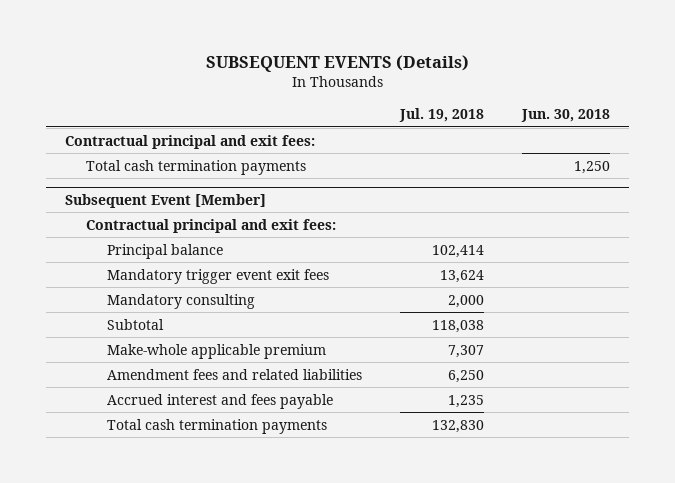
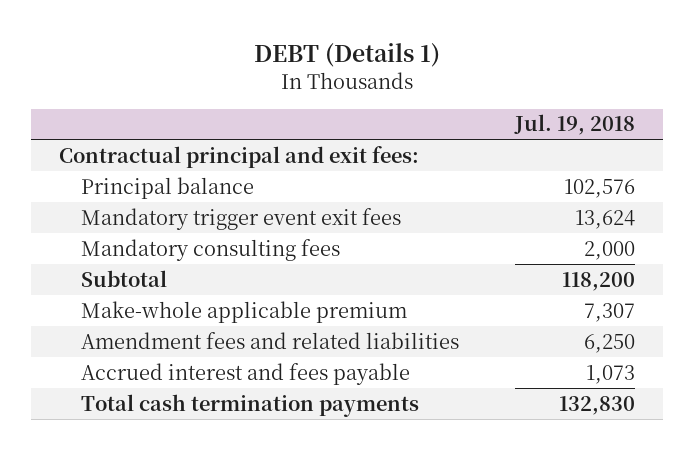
[205,55,469,73] SUBSEQUENT EVENTS (Details) -> [254,42,441,67] DEBT (Details 1)
[521,109,611,123] Jun. 30, 2018 -> none
[86,159,307,175] Total cash termination payments -> none
[65,193,267,208] Subsequent Event [Member] -> none
[86,218,337,233] Contractual principal and exit fees: -> none
[432,244,485,258] 102,414 -> [564,178,636,198] 102,576
[107,293,256,309] Mandatory consulting -> [81,238,341,261] Mandatory consulting fees
[432,319,485,333] 118,038 -> [562,271,636,291] 118,200
[448,394,485,408] 1,235 -> [586,364,636,384] 1,073

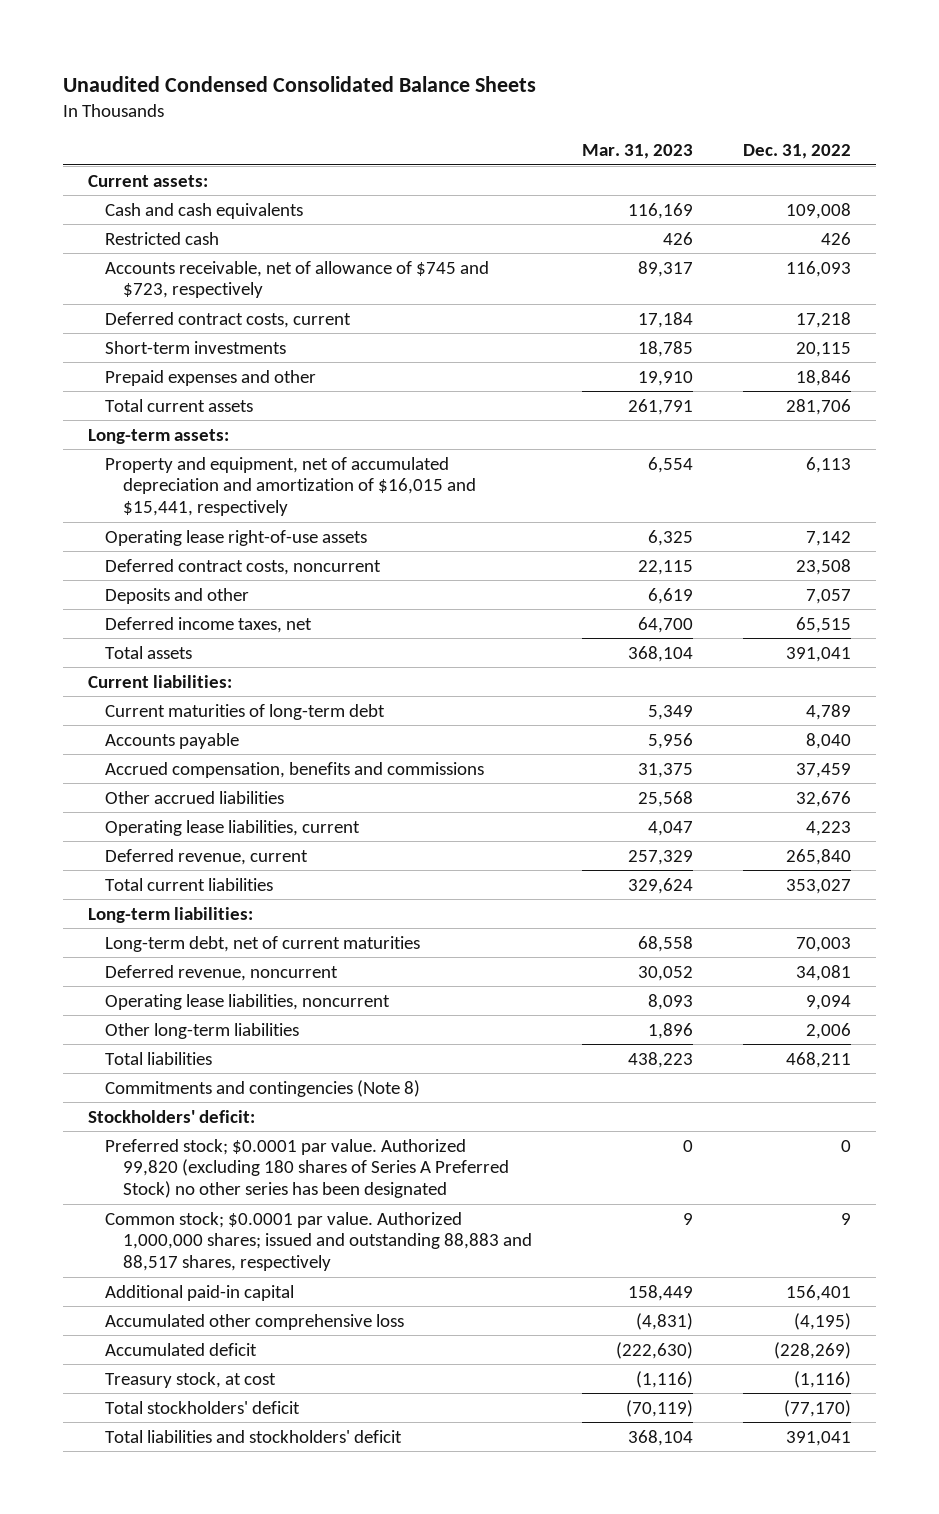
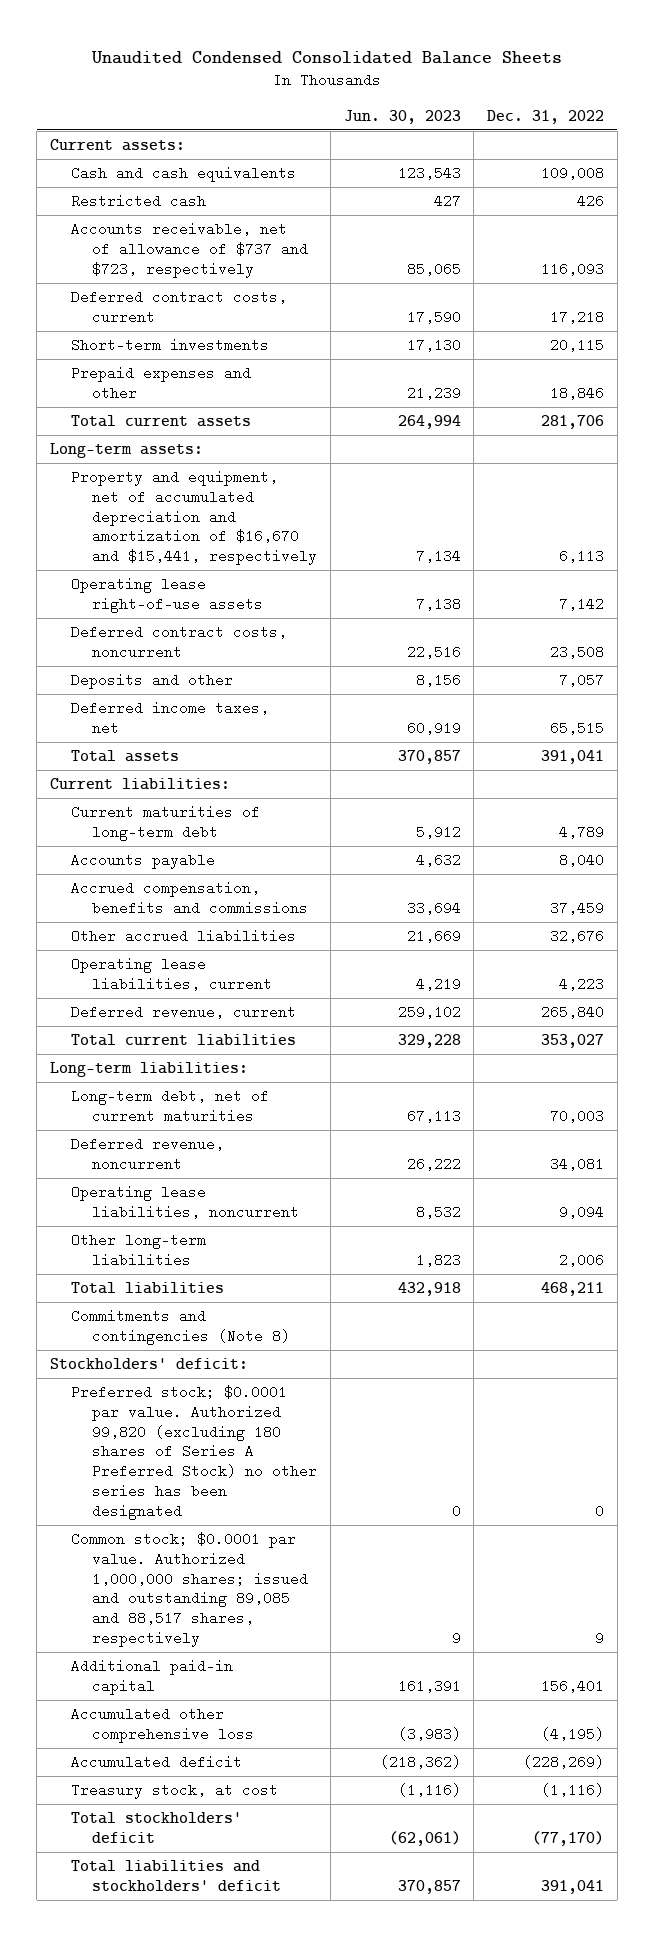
[581,144,693,160] Mar. 31, 2023 -> none
none -> [343,109,461,124] Jun. 30, 2023
[105,260,490,299] Accounts receivable, net of allowance of $745 and $723, respectively -> [71,222,309,278] Accounts receivable, net of allowance of $737 and $723, respectively
[105,456,476,517] Property and equipment, net of accumulated depreciation and amortization of $16,015 and $15,441, respectively -> [71,470,318,566] Property and equipment, net of accumulated depreciation and amortization of $16,670 and $15,441, respectively
[105,1211,532,1272] Common stock; $0.0001 par value. Authorized 1,000,000 shares; issued and outstanding 88,883 and 88,517 shares, respectively -> [71,1532,309,1647] Common stock; $0.0001 par value. Authorized 1,000,000 shares; issued and outstanding 89,085 and 88,517 shares, respectively

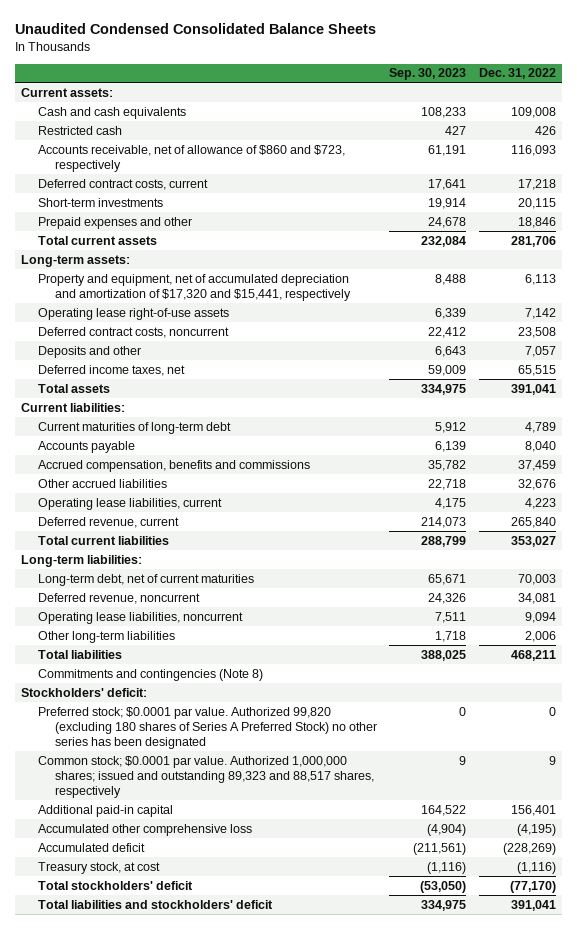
[343,109,461,124] Jun. 30, 2023 -> none
none -> [389,68,467,81] Sep. 30, 2023
[71,222,309,278] Accounts receivable, net of allowance of $737 and $723, respectively -> [37,144,345,173] Accounts receivable, net of allowance of $860 and $723, respectively
[71,470,318,566] Property and equipment, net of accumulated depreciation and amortization of $16,670 and $15,441, respectively -> [37,273,351,302] Property and equipment, net of accumulated depreciation and amortization of $17,320 and $15,441, respectively
[71,1532,309,1647] Common stock; $0.0001 par value. Authorized 1,000,000 shares; issued and outstanding 89,085 and 88,517 shares, respectively -> [37,755,374,799] Common stock; $0.0001 par value. Authorized 1,000,000 shares; issued and outstanding 89,323 and 88,517 shares, respectively

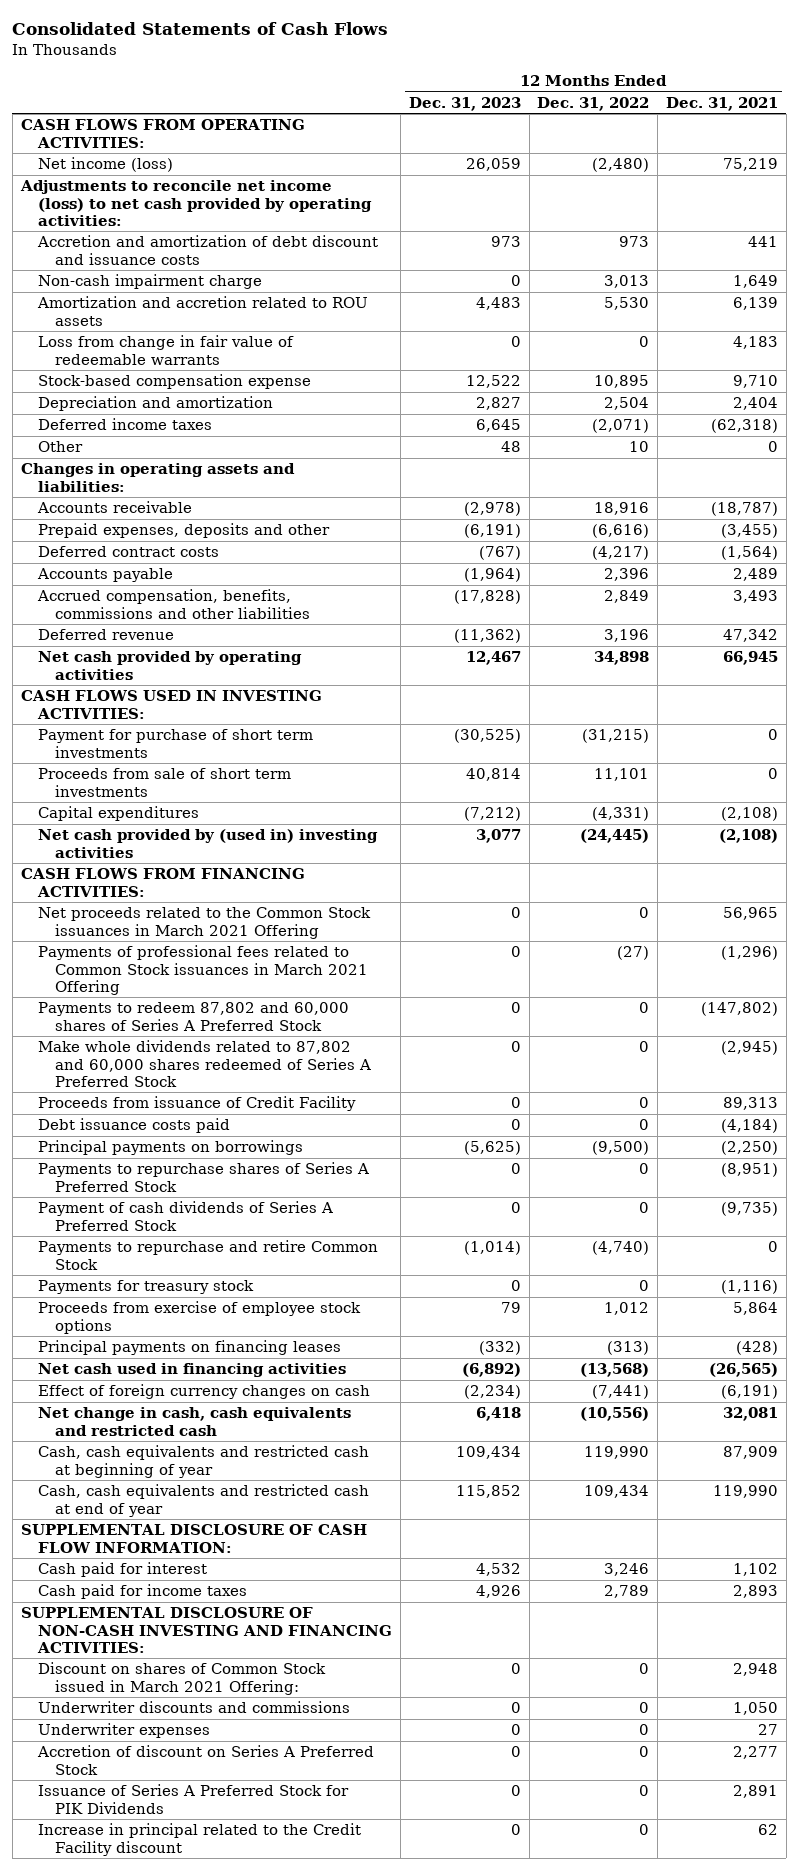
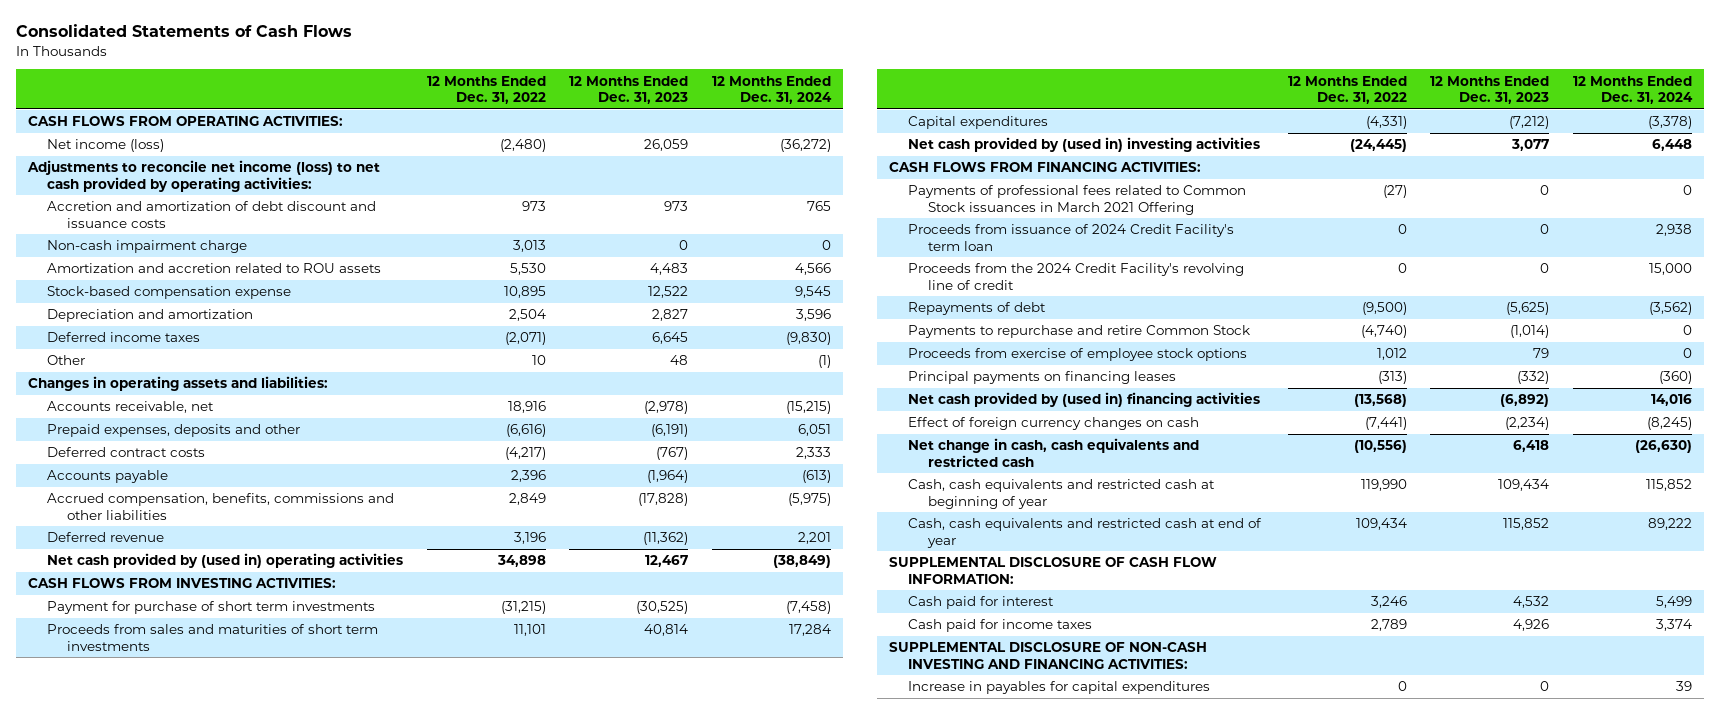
[666,96,779,111] Dec. 31, 2021 -> none
none -> [711,75,832,105] 12 Months Ended Dec. 31, 2024
[38,335,295,365] Loss from change in fair value of redeemable warrants -> none
[37,501,193,514] Accounts receivable -> [47,401,215,414] Accounts receivable, net
[38,651,303,680] Net cash provided by operating activities -> [47,553,404,569] Net cash provided by (used in) operating activities
[20,690,322,719] CASH FLOWS USED IN INVESTING ACTIVITIES: -> [27,578,336,589] CASH FLOWS FROM INVESTING ACTIVITIES:
[38,768,292,797] Proceeds from sale of short term investments -> [47,624,379,651] Proceeds from sales and maturities of short term investments
[38,907,372,939] Net proceeds related to the Common Stock issuances in March 2021 Offering -> none
[38,1002,350,1031] Payments to redeem 87,802 and 60,000 shares of Series A Preferred Stock -> none
[38,1040,372,1087] Make whole dividends related to 87,802 and 60,000 shares redeemed of Series A Preferred Stock -> none
[38,1118,231,1134] Debt issuance costs paid -> none
[38,1162,370,1192] Payments to repurchase shares of Series A Preferred Stock -> none
[38,1201,334,1231] Payment of cash dividends of Series A Preferred Stock -> none
none -> [908,224,1235,251] Proceeds from issuance of 2024 Credit Facility's term loan
[38,1096,357,1112] Proceeds from issuance of Credit Facility -> [908,263,1245,290] Proceeds from the 2024 Credit Facility's revolving line of credit
[38,1140,304,1156] Principal payments on borrowings -> [908,302,1047,316] Repayments of debt
[38,1280,255,1295] Payments for treasury stock -> none
[38,1363,347,1378] Net cash used in financing activities -> [908,392,1261,408] Net cash provided by (used in) financing activities
[38,1662,327,1695] Discount on shares of Common Stock issued in March 2021 Offering: -> none
[38,1701,351,1714] Underwriter discounts and commissions -> none
[38,1723,211,1739] Underwriter expenses -> none
[37,1745,375,1775] Accretion of discount on Series A Preferred Stock -> none
[38,1784,350,1814] Issuance of Series A Preferred Stock for PIK Dividends -> none
[38,1823,362,1856] Increase in principal related to the Credit Facility discount -> none
none -> [908,681,1211,695] Increase in payables for capital expenditures

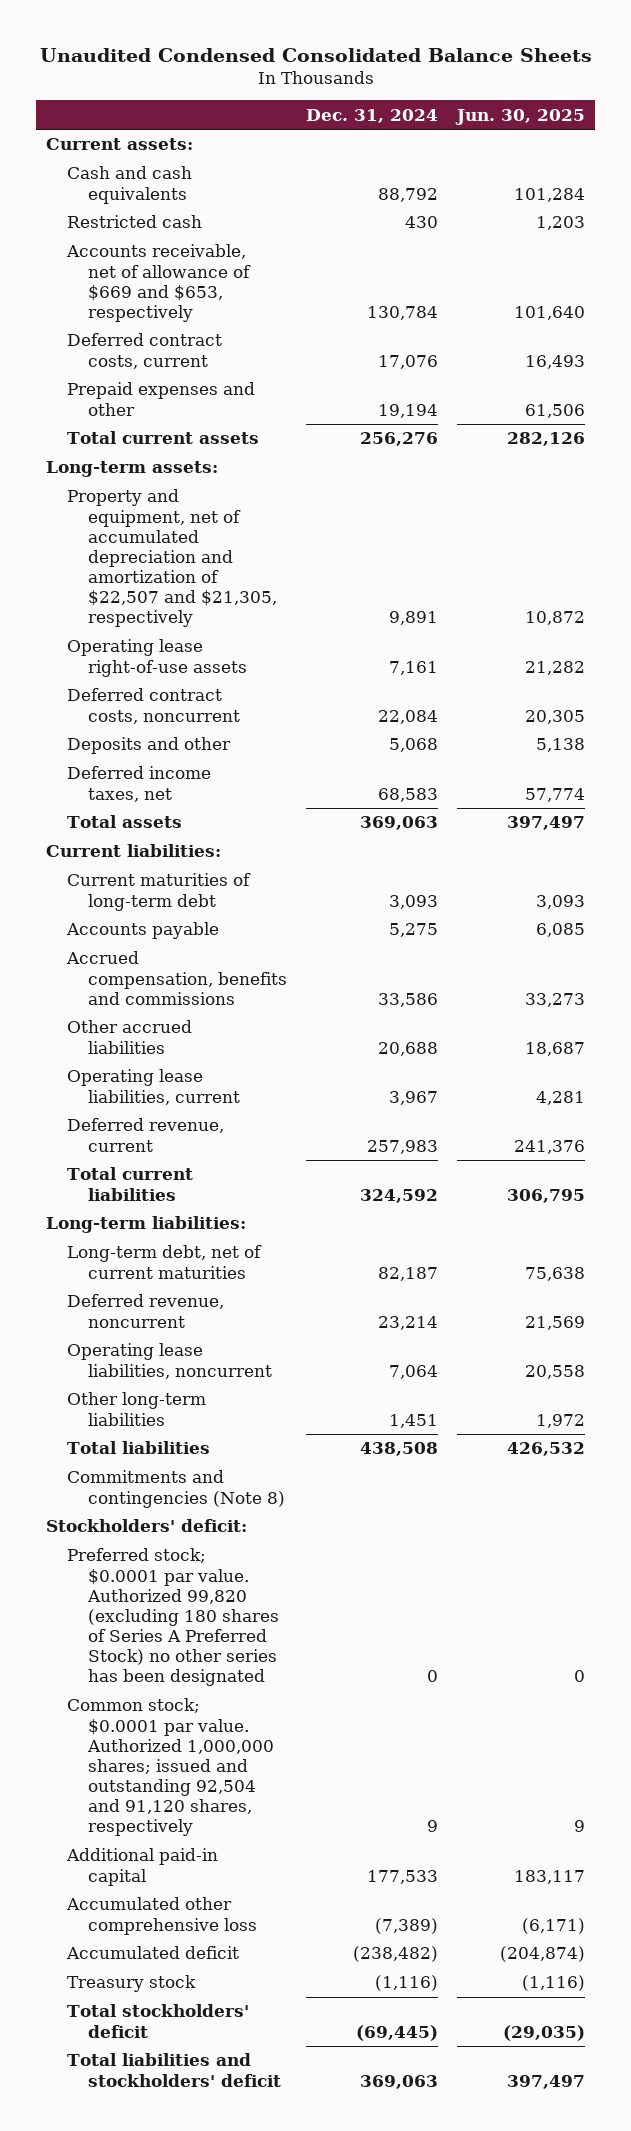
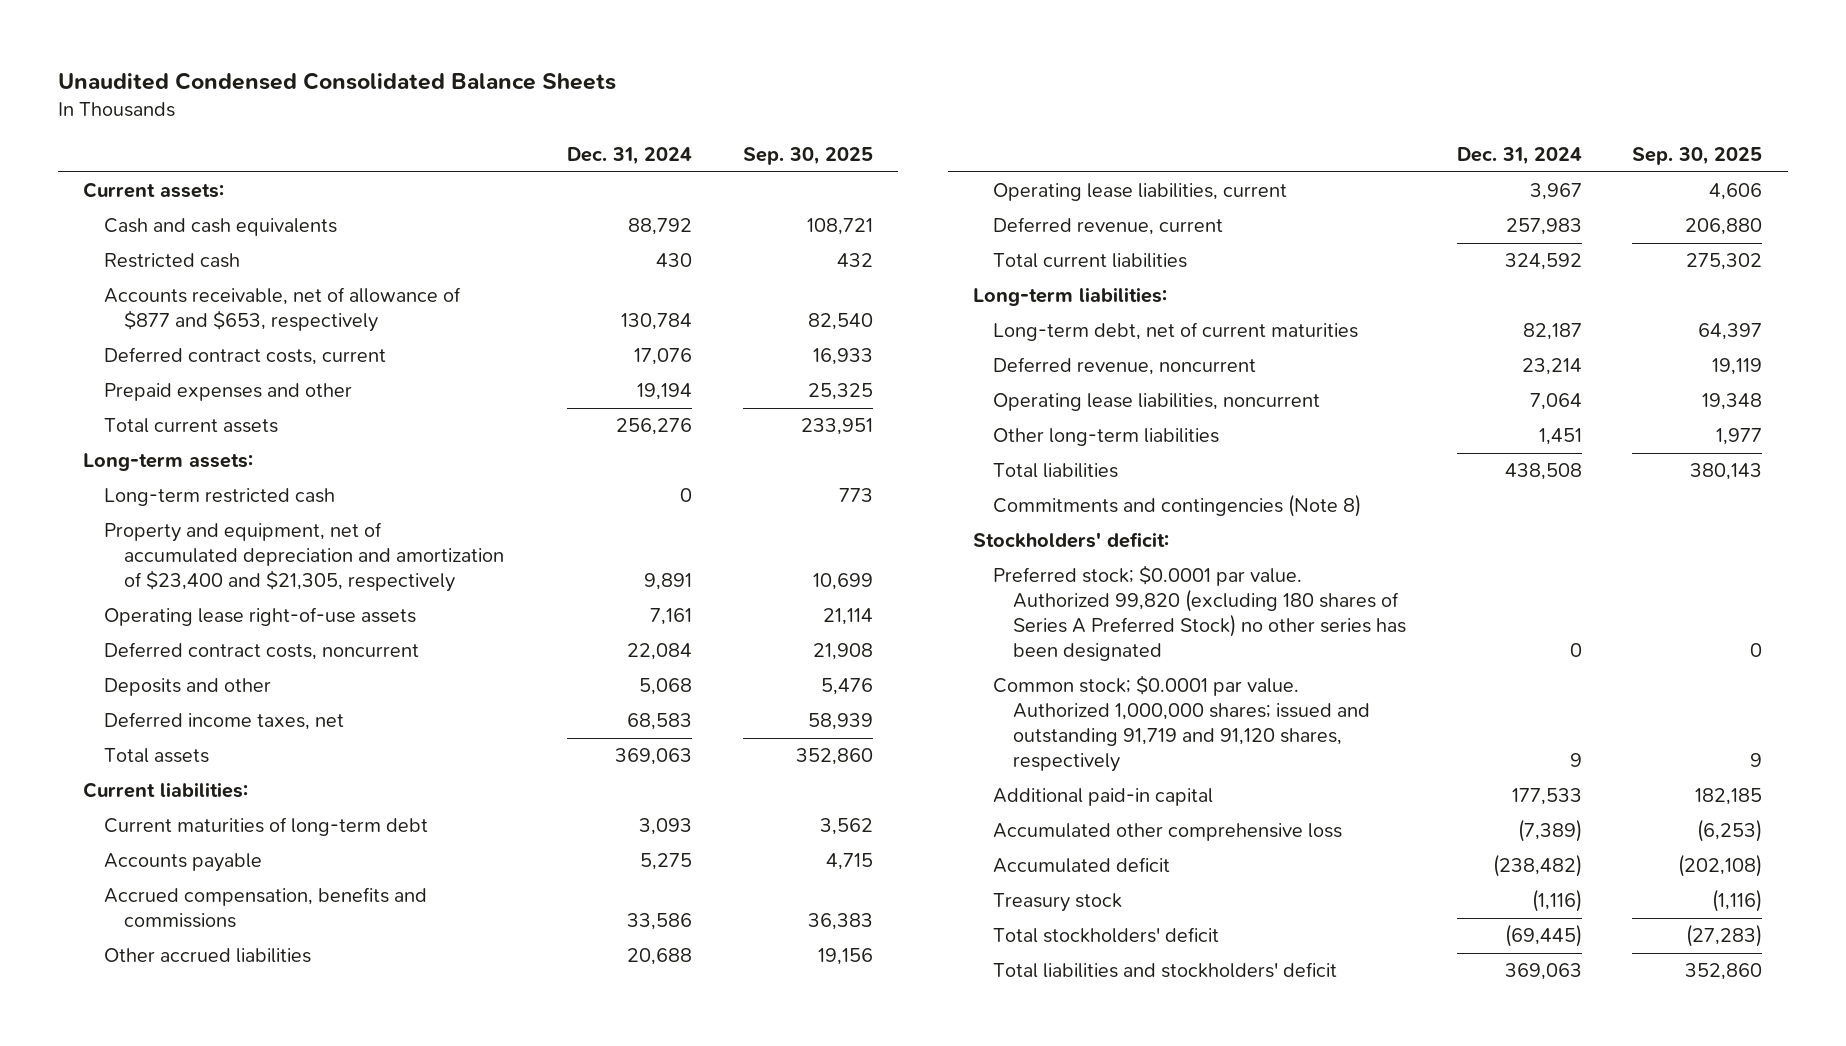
[455,108,586,125] Jun. 30, 2025 -> none
none -> [742,146,873,165] Sep. 30, 2025
[66,244,252,322] Accounts receivable, net of allowance of $669 and $653, respectively -> [103,287,461,333] Accounts receivable, net of allowance of $877 and $653, respectively
none -> [103,488,335,507] Long-term restricted cash
[67,489,278,628] Property and equipment, net of accumulated depreciation and amortization of $22,507 and $21,305, respectively -> [103,522,504,593] Property and equipment, net of accumulated depreciation and amortization of $23,400 and $21,305, respectively
[67,1698,275,1837] Common stock; $0.0001 par value. Authorized 1,000,000 shares; issued and outstanding 92,504 and 91,120 shares, respectively -> [993,675,1371,773] Common stock; $0.0001 par value. Authorized 1,000,000 shares; issued and outstanding 91,719 and 91,120 shares, respectively

